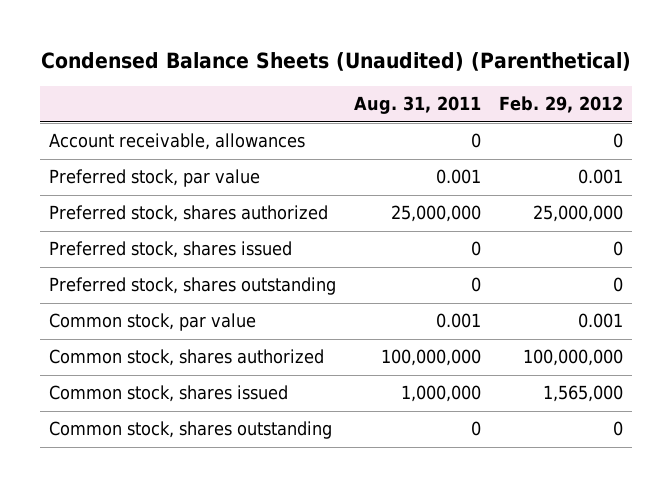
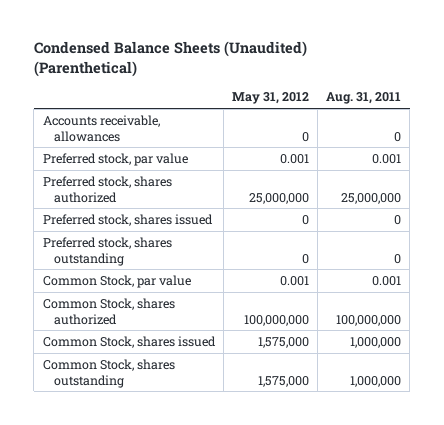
[499,96,624,114] Feb. 29, 2012 -> none
none -> [231,92,309,105] May 31, 2012
[49,133,306,151] Account receivable, allowances -> [42,114,160,142] Accounts receivable, allowances
[49,313,257,332] Common stock, par value -> [42,274,191,288] Common Stock, par value
[49,349,325,367] Common stock, shares authorized -> [42,297,175,325] Common Stock, shares authorized
[49,385,289,403] Common stock, shares issued -> [42,335,216,348] Common Stock, shares issued
[49,421,333,440] Common stock, shares outstanding -> [42,358,175,388] Common Stock, shares outstanding
[471,421,482,437] 0 -> [350,375,402,387] 1,000,000

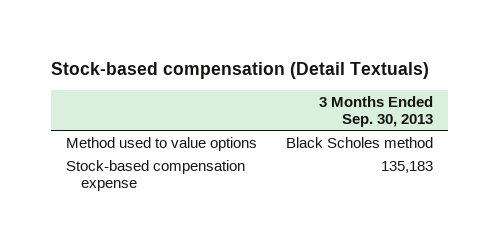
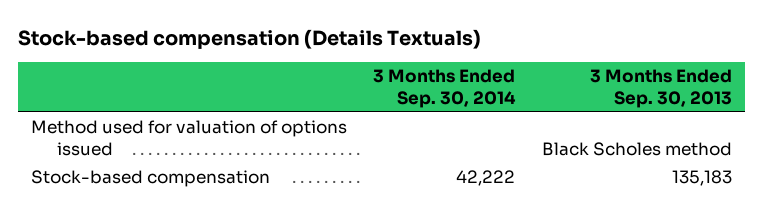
[51,61,430,79] Stock-based compensation (Detail Textuals) -> [17,28,481,49] Stock-based compensation (Details Textuals)
none -> [373,68,517,108] 3 Months Ended Sep. 30, 2014
[65,136,257,151] Method used to value options -> [31,120,348,157] Method used for valuation of options issued
[65,159,245,192] Stock-based compensation expense -> [31,170,271,188] Stock-based compensation

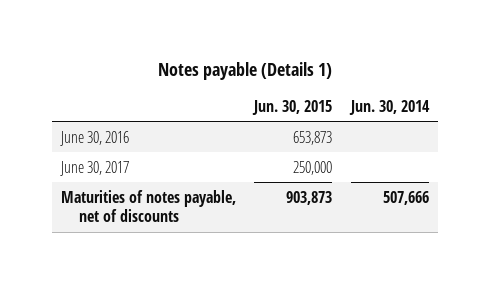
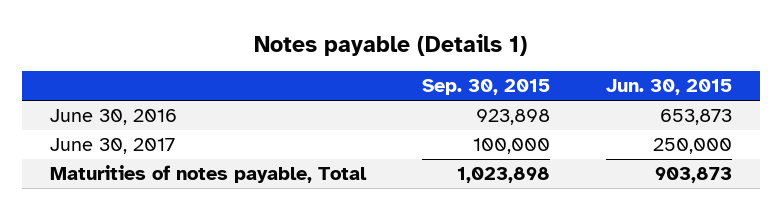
[348,99,430,115] Jun. 30, 2014 -> none
none -> [421,79,550,96] Sep. 30, 2015
[60,189,236,223] Maturities of notes payable, net of discounts -> [49,165,367,184] Maturities of notes payable, Total

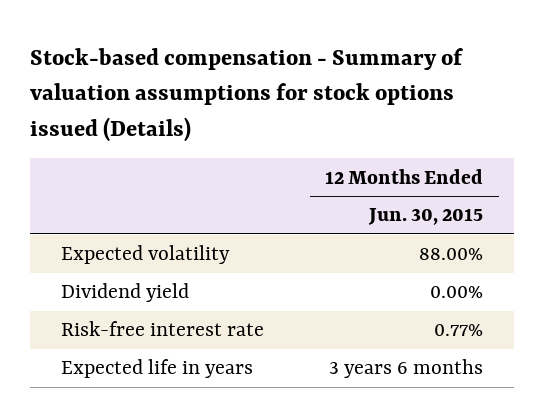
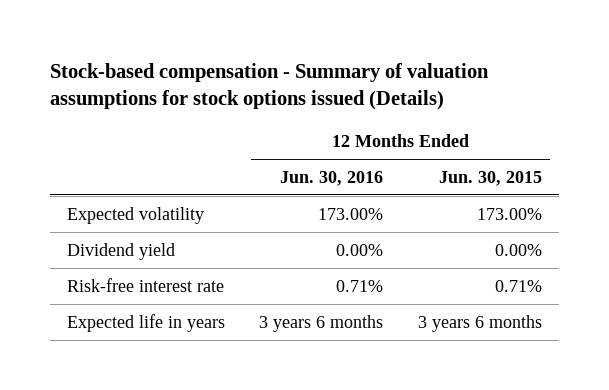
none -> [280,170,384,186] Jun. 30, 2016
[419,248,484,261] 88.00% -> [476,207,542,220] 173.00%
[434,324,484,337] 0.77% -> [494,279,542,292] 0.71%

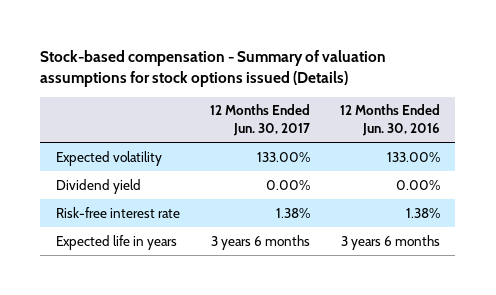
[438,170,542,186] Jun. 30, 2015 -> none
none -> [209,104,310,136] 12 Months Ended Jun. 30, 2017
[318,207,384,220] 173.00% -> [387,151,441,162] 133.00%
[336,279,384,292] 0.71% -> [406,207,441,218] 1.38%

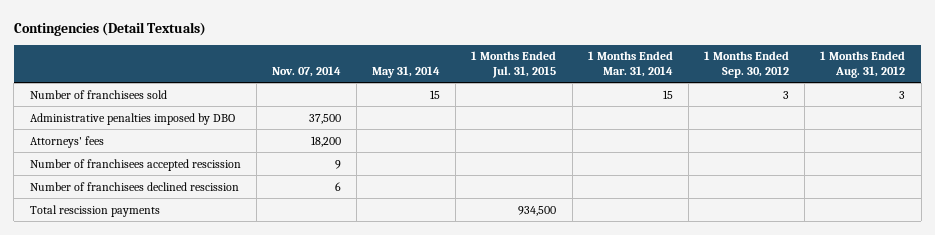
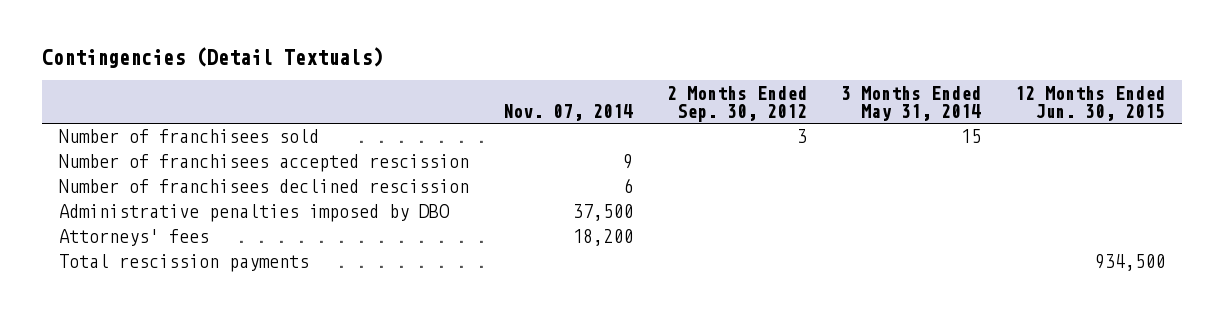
[372,66,441,79] May 31, 2014 -> none
[471,51,557,79] 1 Months Ended Jul. 31, 2015 -> none
[587,51,673,78] 1 Months Ended Mar. 31, 2014 -> none
[704,51,790,79] 1 Months Ended Sep. 30, 2012 -> none
[820,51,906,79] 1 Months Ended Aug. 31, 2012 -> none
none -> [666,85,807,122] 2 Months Ended Sep. 30, 2012
none -> [840,85,981,121] 3 Months Ended May 31, 2014
none -> [1014,85,1165,121] 12 Months Ended Jun. 30, 2015
[29,112,235,125] Administrative penalties imposed by DBO -> [59,204,451,223] Administrative penalties imposed by DBO
[29,135,104,148] Attorneys' fees -> [59,229,210,247] Attorneys' fees

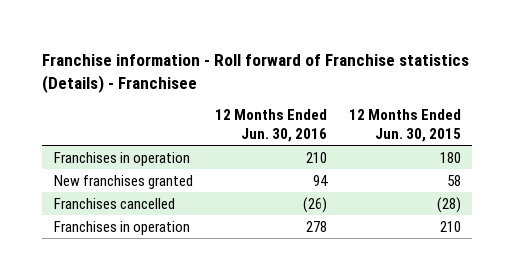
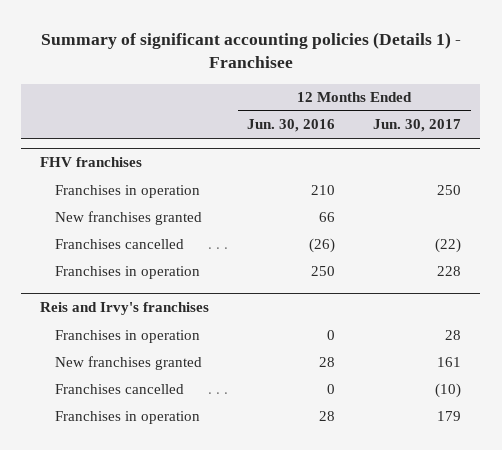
[42,53,470,93] Franchise information - Roll forward of Franchise statistics (Details) - Franchisee -> [40,31,461,69] Summary of significant accounting policies (Details 1) - Franchisee
[348,109,461,142] 12 Months Ended Jun. 30, 2015 -> none
none -> [373,119,462,133] Jun. 30, 2017
none -> [40,157,143,168] FHV franchises
[312,174,328,186] 94 -> [319,211,336,222] 66
[305,220,327,232] 278 -> [311,265,336,276] 250
none -> [40,302,210,316] Reis and Irvy's franchises
none -> [54,329,200,343] Franchises in operation
none -> [54,355,202,370] New franchises granted
none -> [54,383,184,394] Franchises cancelled
none -> [54,410,200,424] Franchises in operation

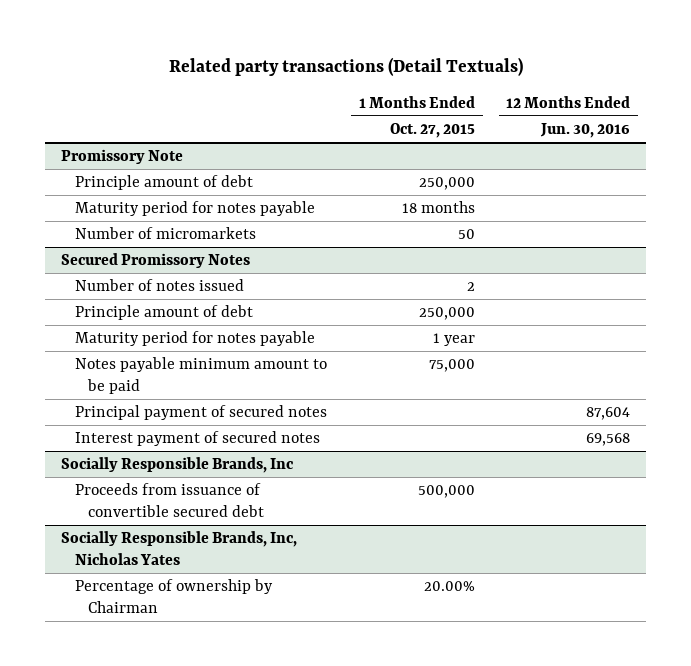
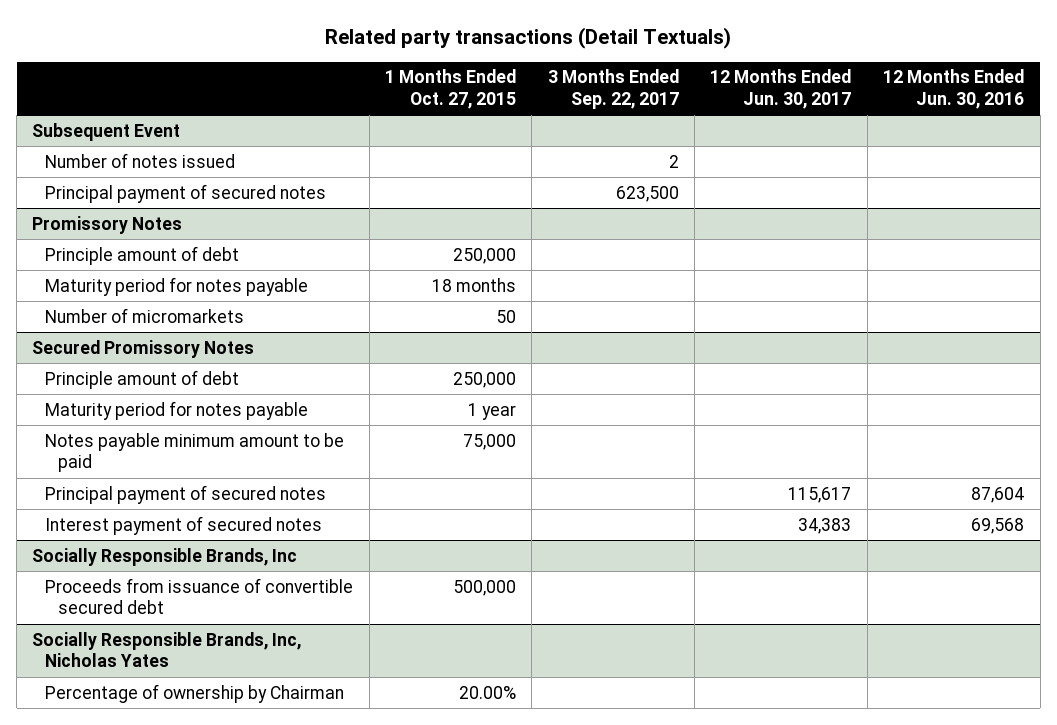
none -> [547,69,679,109] 3 Months Ended Sep. 22, 2017
none -> [710,69,852,109] 12 Months Ended Jun. 30, 2017
none -> [32,122,181,141] Subsequent Event
none -> [45,152,236,168] Number of notes issued
none -> [45,183,327,203] Principal payment of secured notes
[60,149,183,165] Promissory Note -> [32,215,183,234] Promissory Notes
[74,279,244,292] Number of notes issued -> none

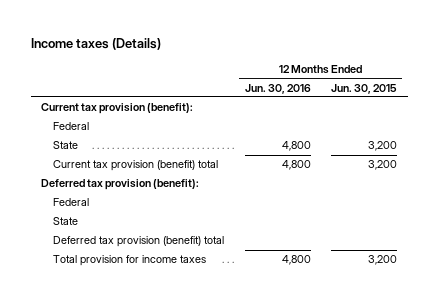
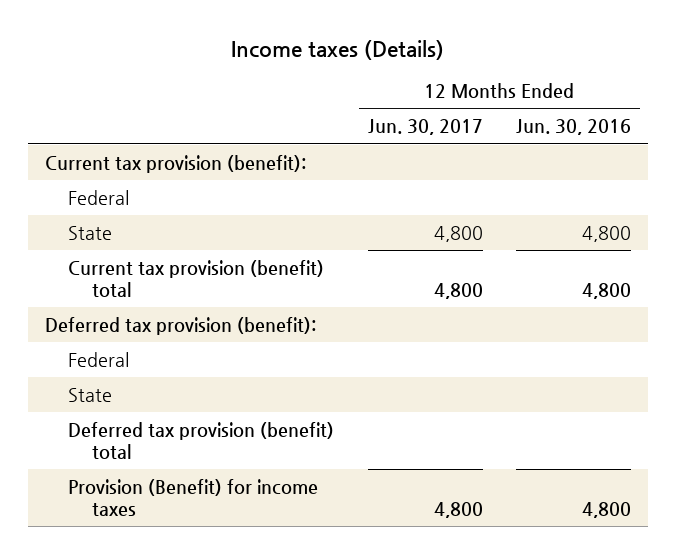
[331,83,398,94] Jun. 30, 2015 -> none
none -> [367,119,483,136] Jun. 30, 2017
[53,255,207,267] Total provision for income taxes -> [68,478,319,517] Provision (Benefit) for income taxes

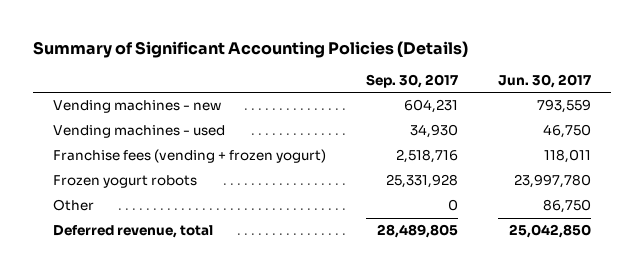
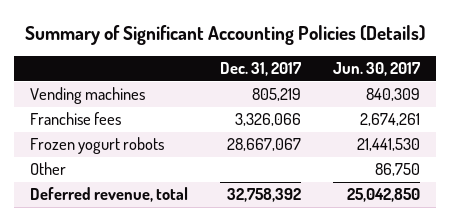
[365,74,458,89] Sep. 30, 2017 -> none
none -> [220,62,303,77] Dec. 31, 2017
[52,125,225,139] Vending machines - used -> none
[52,100,221,114] Vending machines - new -> [30,87,146,105] Vending machines
[536,99,591,114] 793,559 -> [366,88,421,102] 840,309
[52,149,326,164] Franchise fees (vending + frozen yogurt) -> [30,112,122,126] Franchise fees
[543,149,591,164] 118,011 -> [360,113,421,127] 2,674,261
[513,174,591,189] 23,997,780 -> [357,138,421,152] 21,441,530

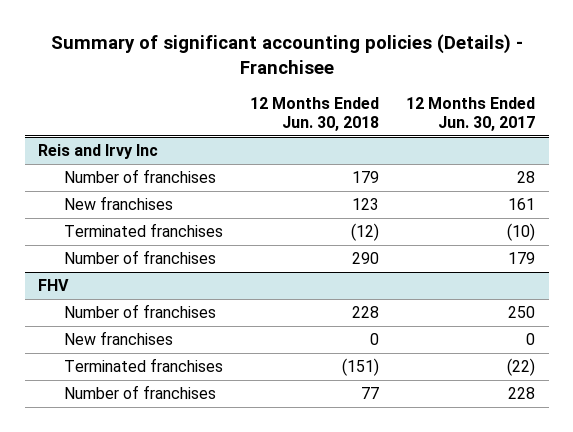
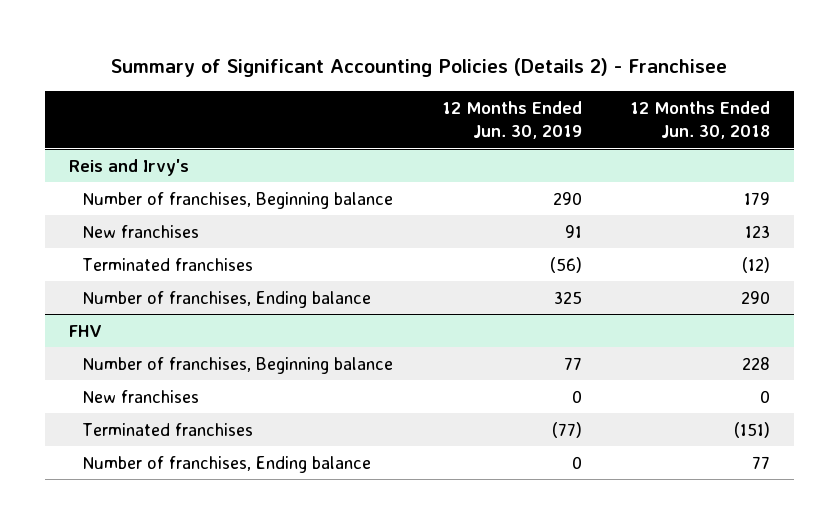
[50,34,523,75] Summary of significant accounting policies (Details) - Franchisee -> [111,57,728,77] Summary of Significant Accounting Policies (Details 2) - Franchisee
[406,97,536,132] 12 Months Ended Jun. 30, 2017 -> none
none -> [441,100,582,139] 12 Months Ended Jun. 30, 2019
[38,144,159,160] Reis and Irvy Inc -> [69,158,190,176] Reis and Irvy's
[63,169,216,184] Number of franchises -> [82,191,394,209] Number of franchises, Beginning balance
[63,250,216,265] Number of franchises -> [82,290,372,308] Number of franchises, Ending balance
[63,304,216,319] Number of franchises -> [82,356,394,374] Number of franchises, Beginning balance
[63,385,216,400] Number of franchises -> [82,455,372,473] Number of franchises, Ending balance

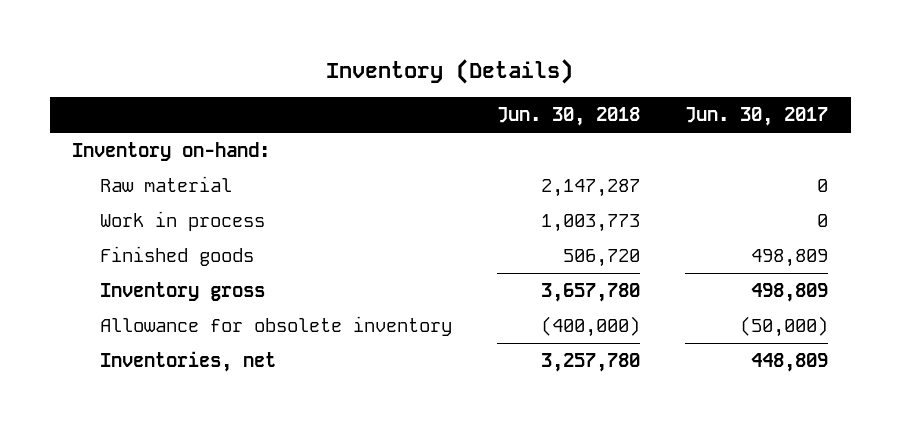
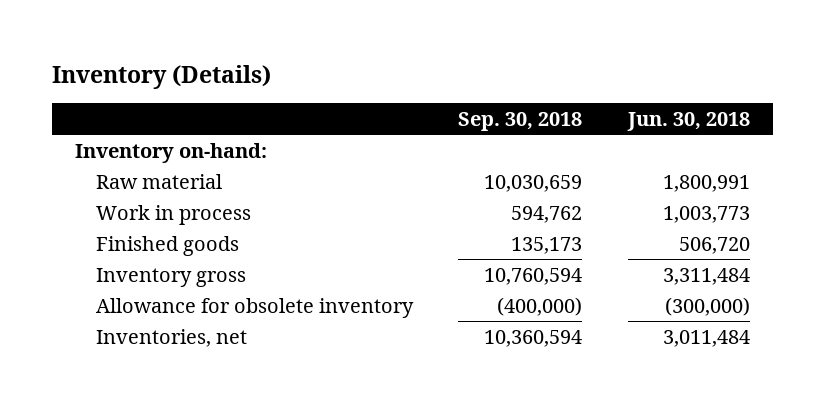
[685,107,829,127] Jun. 30, 2017 -> none
none -> [458,111,583,131] Sep. 30, 2018
[541,179,641,198] 2,147,287 -> [663,174,751,192] 1,800,991
[541,283,641,303] 3,657,780 -> [663,267,751,285] 3,311,484
[541,316,641,338] (400,000) -> [665,296,751,316] (300,000)
[541,353,641,373] 3,257,780 -> [663,329,751,347] 3,011,484

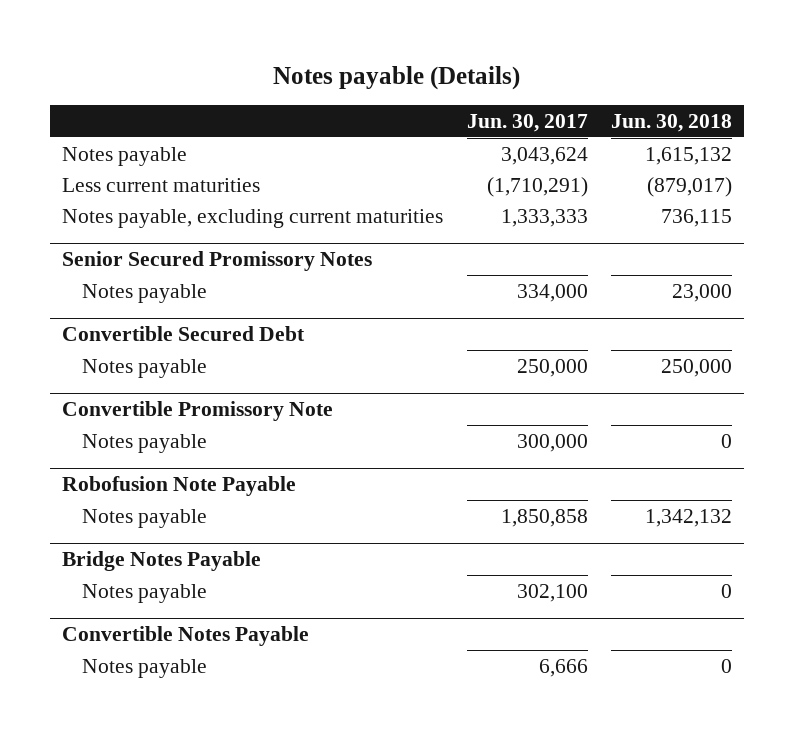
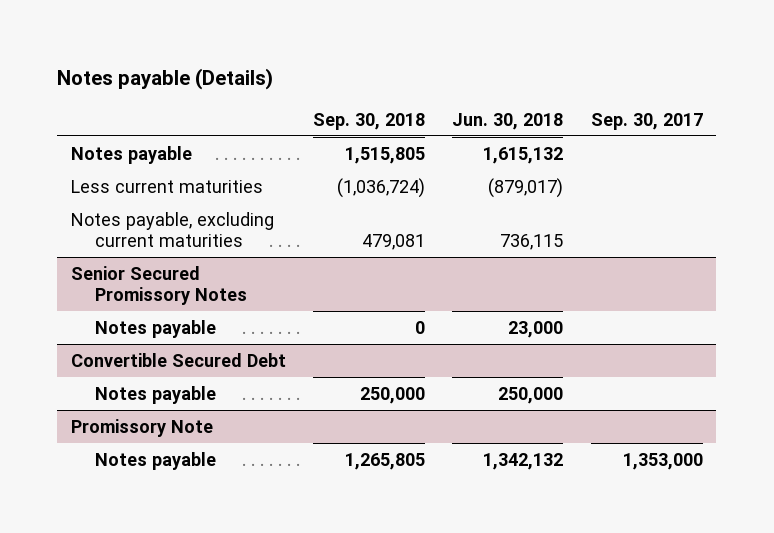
[466,114,588,133] Jun. 30, 2017 -> none
none -> [313,113,426,131] Sep. 30, 2018
none -> [590,113,703,131] Sep. 30, 2017
[61,401,333,422] Convertible Promissory Note -> none
[82,433,208,453] Notes payable -> none
[61,476,296,497] Robofusion Note Payable -> [71,418,214,437] Promissory Note
[61,551,261,572] Bridge Notes Payable -> none
[82,583,208,603] Notes payable -> none
[61,626,309,647] Convertible Notes Payable -> none
[82,658,208,678] Notes payable -> none

